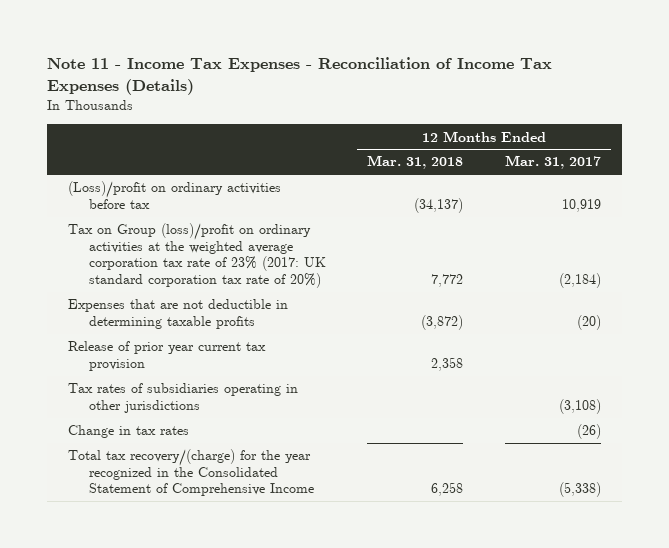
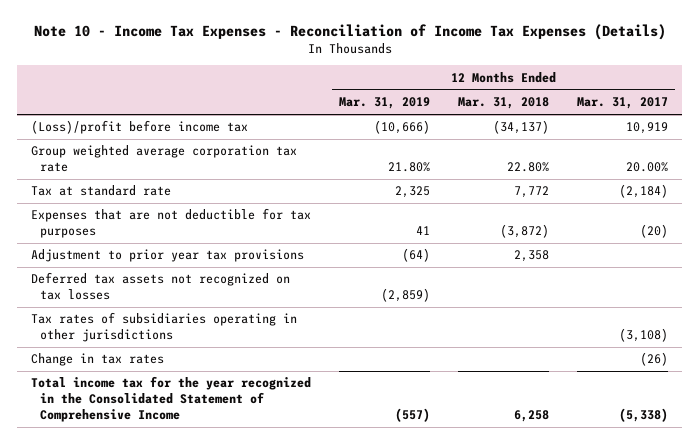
[47,57,553,96] Note 11 - Income Tax Expenses - Reconciliation of Income Tax Expenses (Details) -> [33,24,666,41] Note 10 - Income Tax Expenses - Reconciliation of Income Tax Expenses (Details)
none -> [339,97,431,110] Mar. 31, 2019
[68,181,282,209] (Loss)/profit on ordinary activities before tax -> [31,120,249,135] (Loss)/profit before income tax
none -> [31,145,298,173] Group weighted average corporation tax rate
[68,223,326,289] Tax on Group (loss)/profit on ordinary activities at the weighted average corporation tax rate of 23% (2017: UK standard corporation tax rate of 20%) -> [31,185,172,197] Tax at standard rate
[68,299,289,329] Expenses that are not deductible in determining taxable profits -> [31,208,312,239] Expenses that are not deductible for tax purposes
[68,341,267,371] Release of prior year current tax provision -> [31,249,305,263] Adjustment to prior year tax provisions
none -> [31,272,291,301] Deferred tax assets not recognized on tax losses
[68,449,314,497] Total tax recovery/(charge) for the year recognized in the Consolidated Statement of Comprehensive Income -> [31,376,312,422] Total income tax for the year recognized in the Consolidated Statement of Comprehensive Income

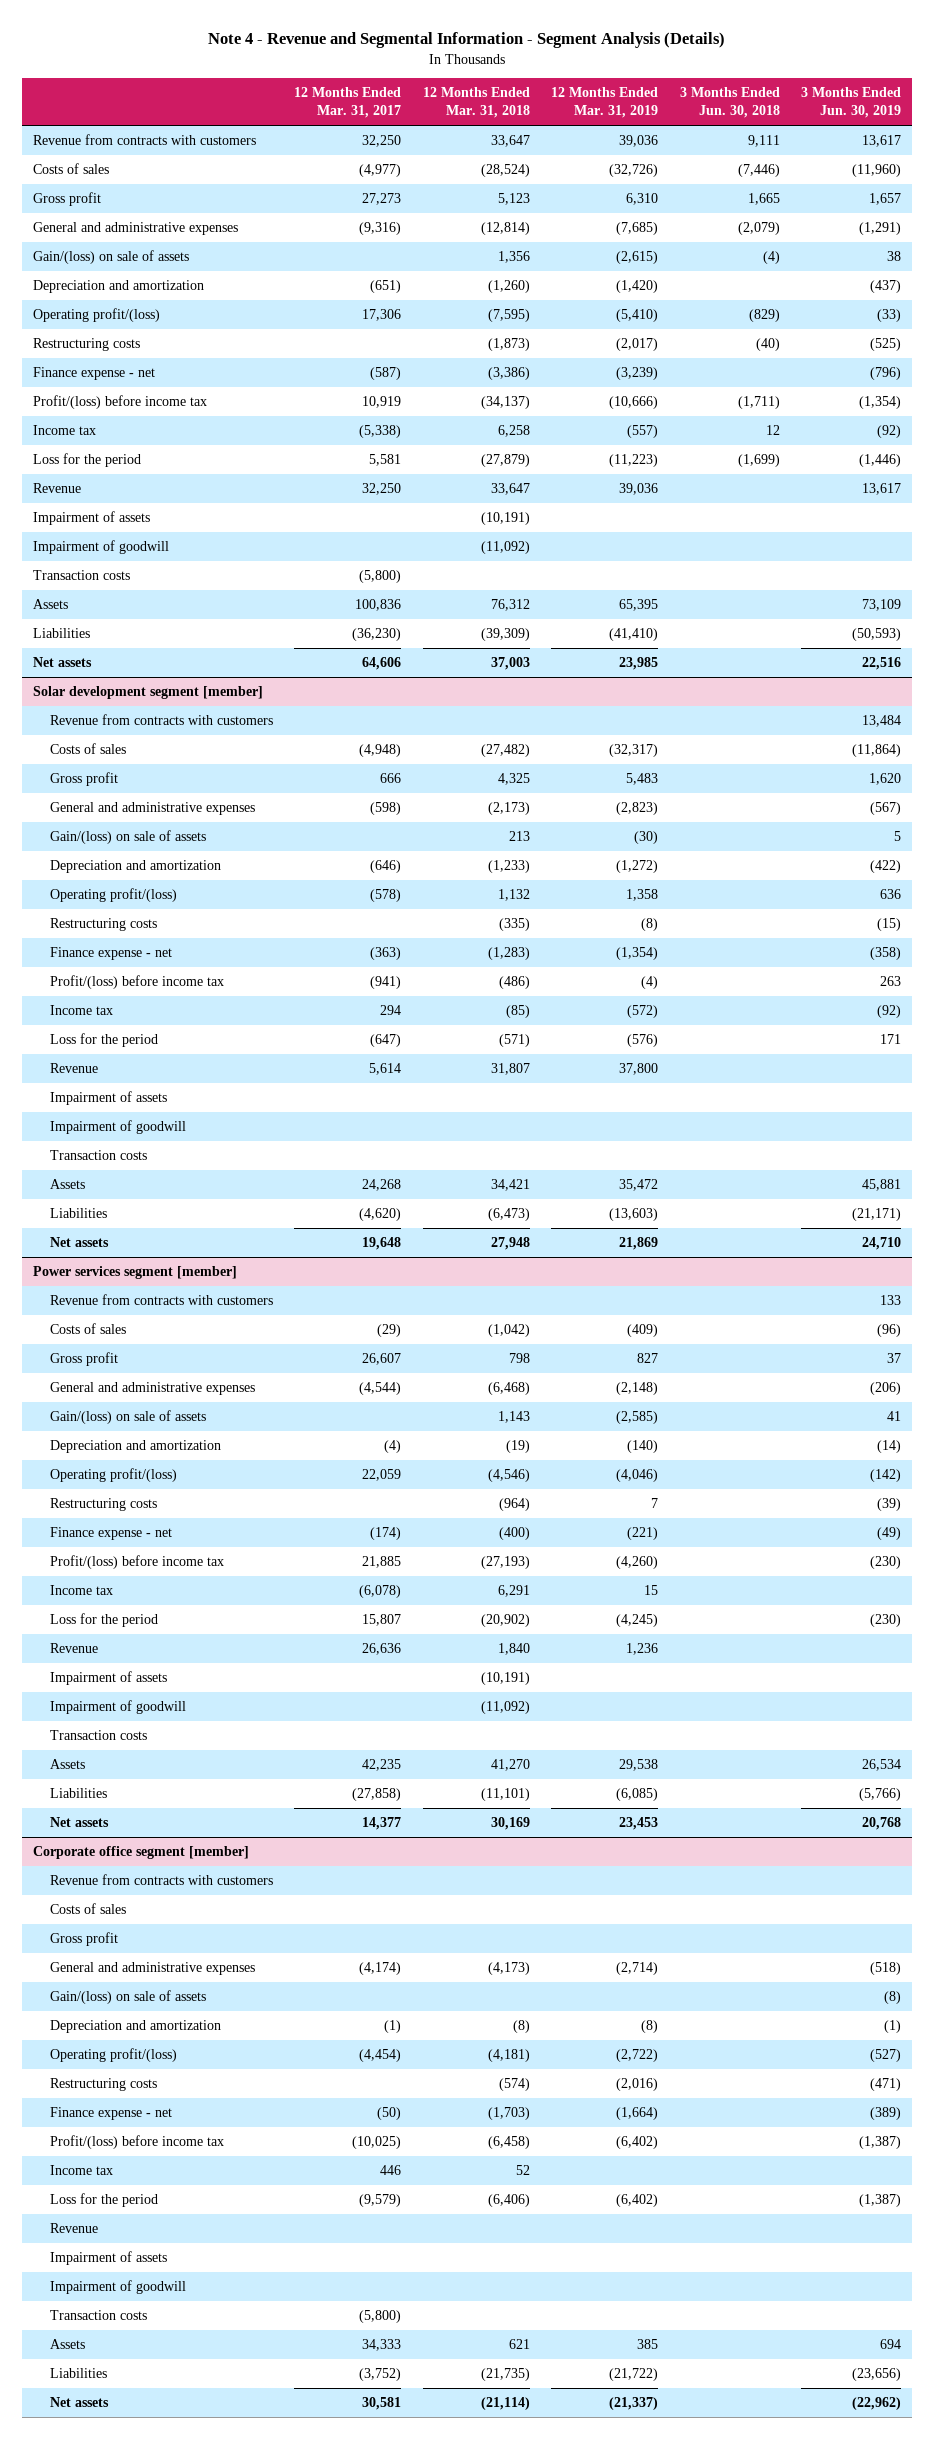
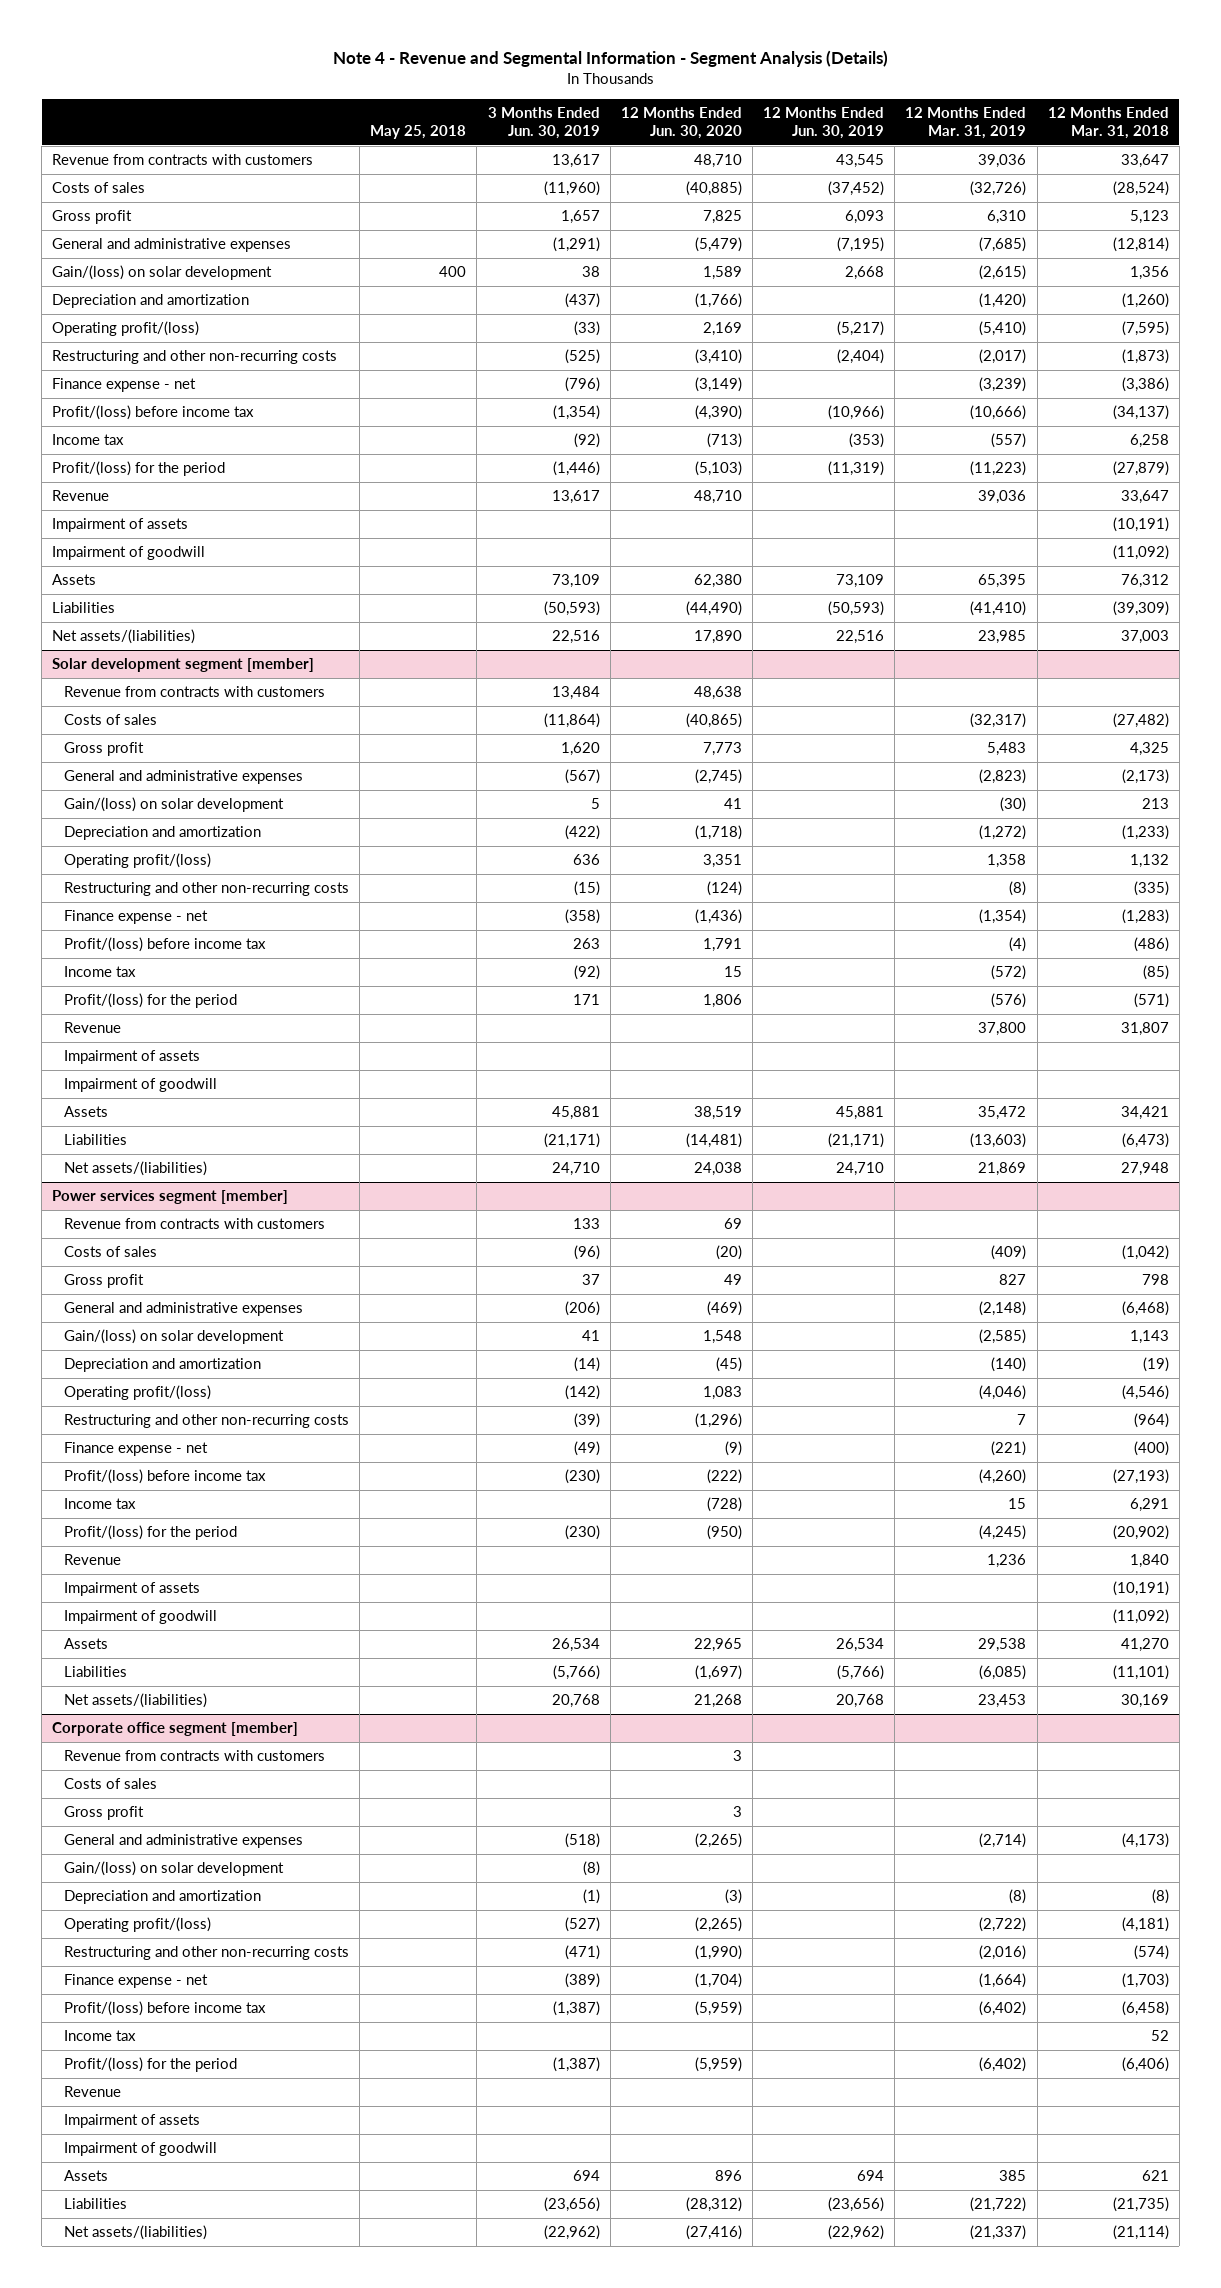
[294,87,402,119] 12 Months Ended Mar. 31, 2017 -> none
[679,87,780,119] 3 Months Ended Jun. 30, 2018 -> none
none -> [370,124,467,139] May 25, 2018
none -> [620,106,742,139] 12 Months Ended Jun. 30, 2020
none -> [763,106,885,139] 12 Months Ended Jun. 30, 2019
[33,250,190,265] Gain/(loss) on sale of assets -> [52,265,273,281] Gain/(loss) on solar development
[33,338,141,352] Restructuring costs -> [52,350,338,365] Restructuring and other non-recurring costs
[33,453,142,468] Loss for the period -> [52,461,226,477] Profit/(loss) for the period
[33,570,131,581] Transaction costs -> none
[33,657,93,668] Net assets -> [52,629,196,645] Net assets/(liabilities)
[49,830,206,845] Gain/(loss) on sale of assets -> [63,797,284,813] Gain/(loss) on solar development
[49,918,157,932] Restructuring costs -> [63,882,349,897] Restructuring and other non-recurring costs
[49,1033,158,1048] Loss for the period -> [63,993,237,1009] Profit/(loss) for the period
[49,1150,147,1161] Transaction costs -> none
[49,1237,109,1248] Net assets -> [63,1161,207,1177] Net assets/(liabilities)
[49,1410,206,1425] Gain/(loss) on sale of assets -> [63,1329,284,1345] Gain/(loss) on solar development
[49,1498,157,1512] Restructuring costs -> [63,1414,349,1429] Restructuring and other non-recurring costs
[49,1613,158,1628] Loss for the period -> [63,1525,237,1541] Profit/(loss) for the period
[49,1730,147,1741] Transaction costs -> none
[49,1817,109,1828] Net assets -> [63,1693,207,1709] Net assets/(liabilities)
[49,1990,206,2005] Gain/(loss) on sale of assets -> [63,1861,284,1877] Gain/(loss) on solar development
[49,2078,157,2092] Restructuring costs -> [63,1946,349,1961] Restructuring and other non-recurring costs
[49,2193,158,2208] Loss for the period -> [63,2057,237,2073] Profit/(loss) for the period
[49,2310,147,2321] Transaction costs -> none
[49,2397,109,2408] Net assets -> [63,2225,207,2241] Net assets/(liabilities)

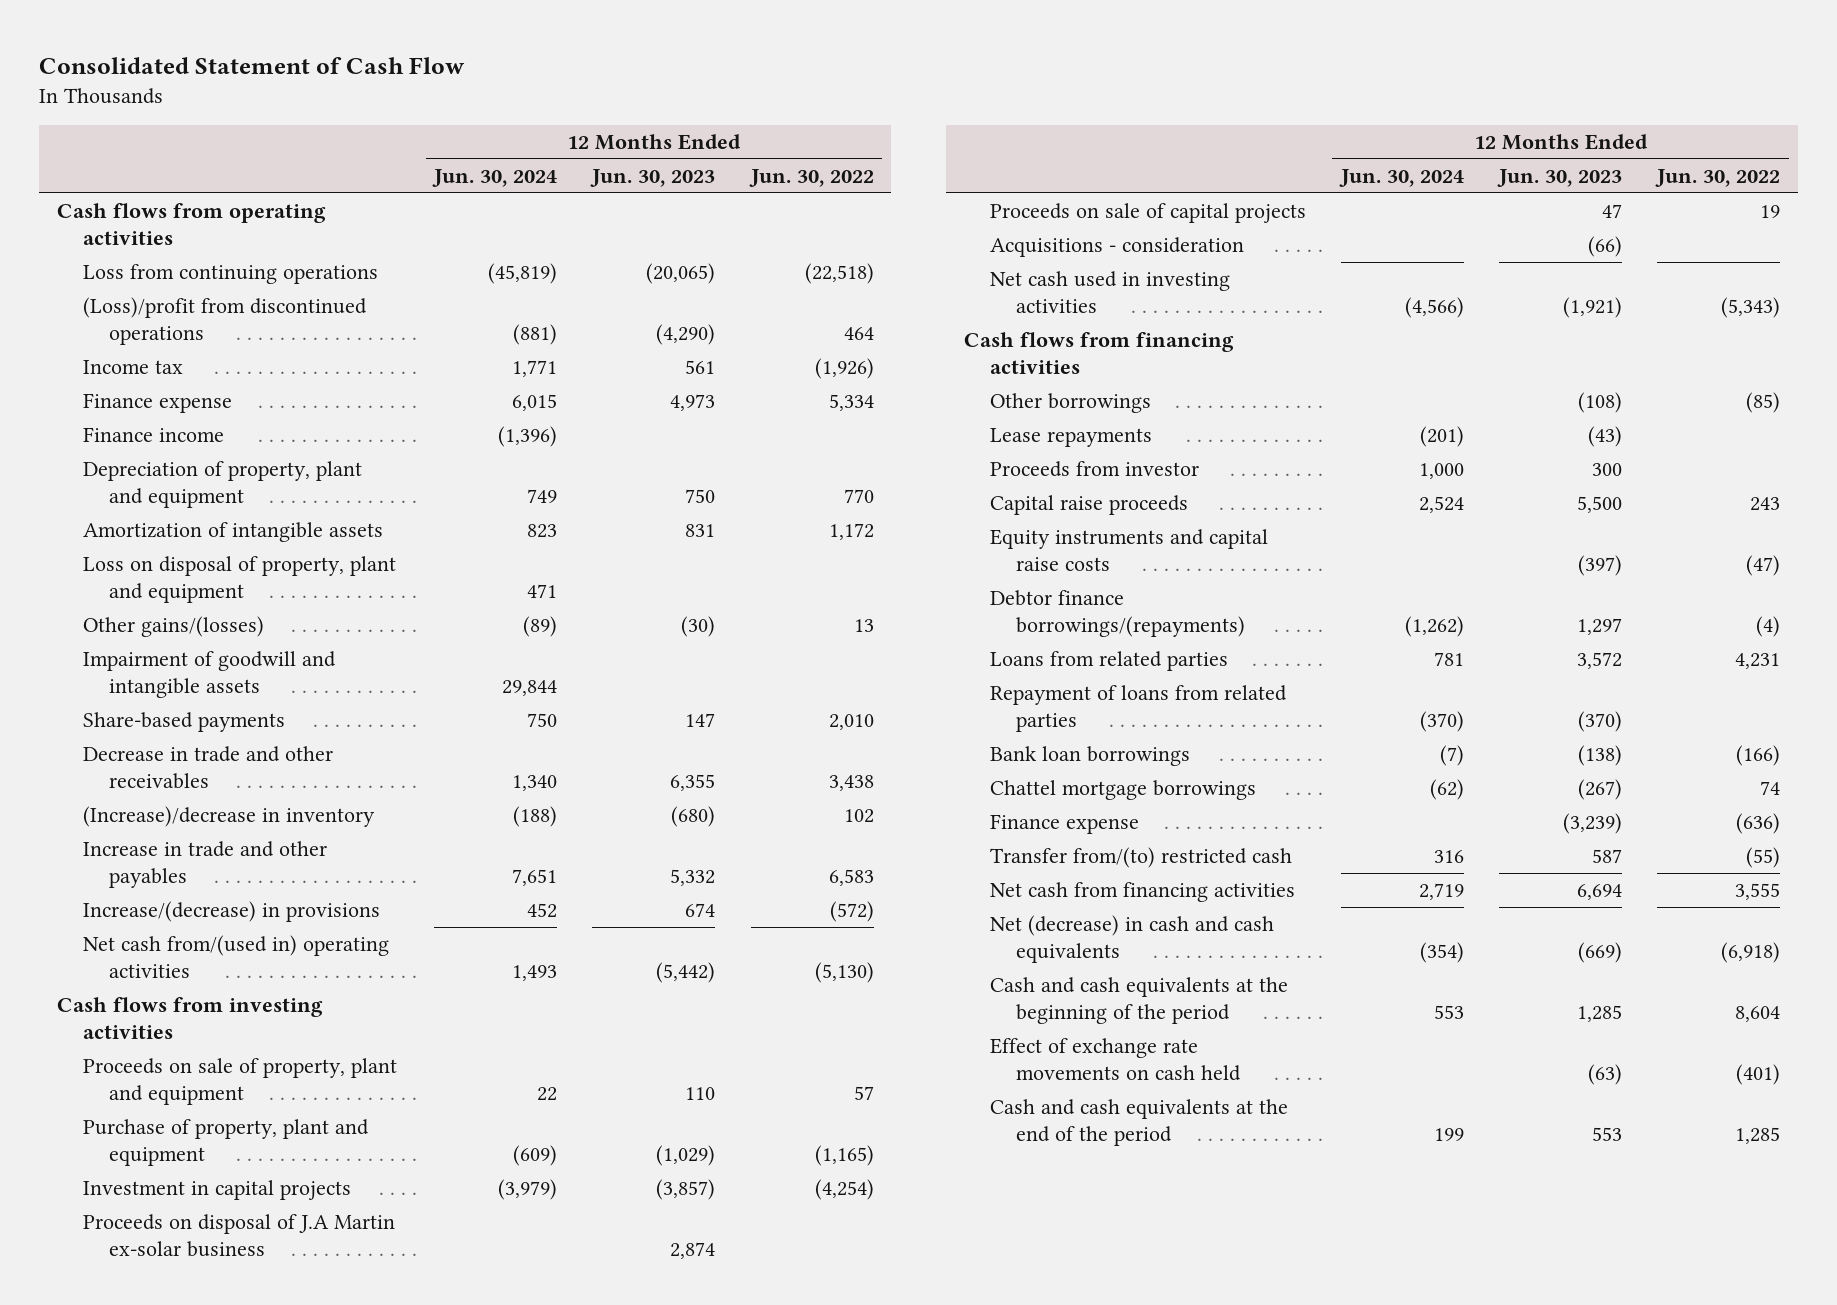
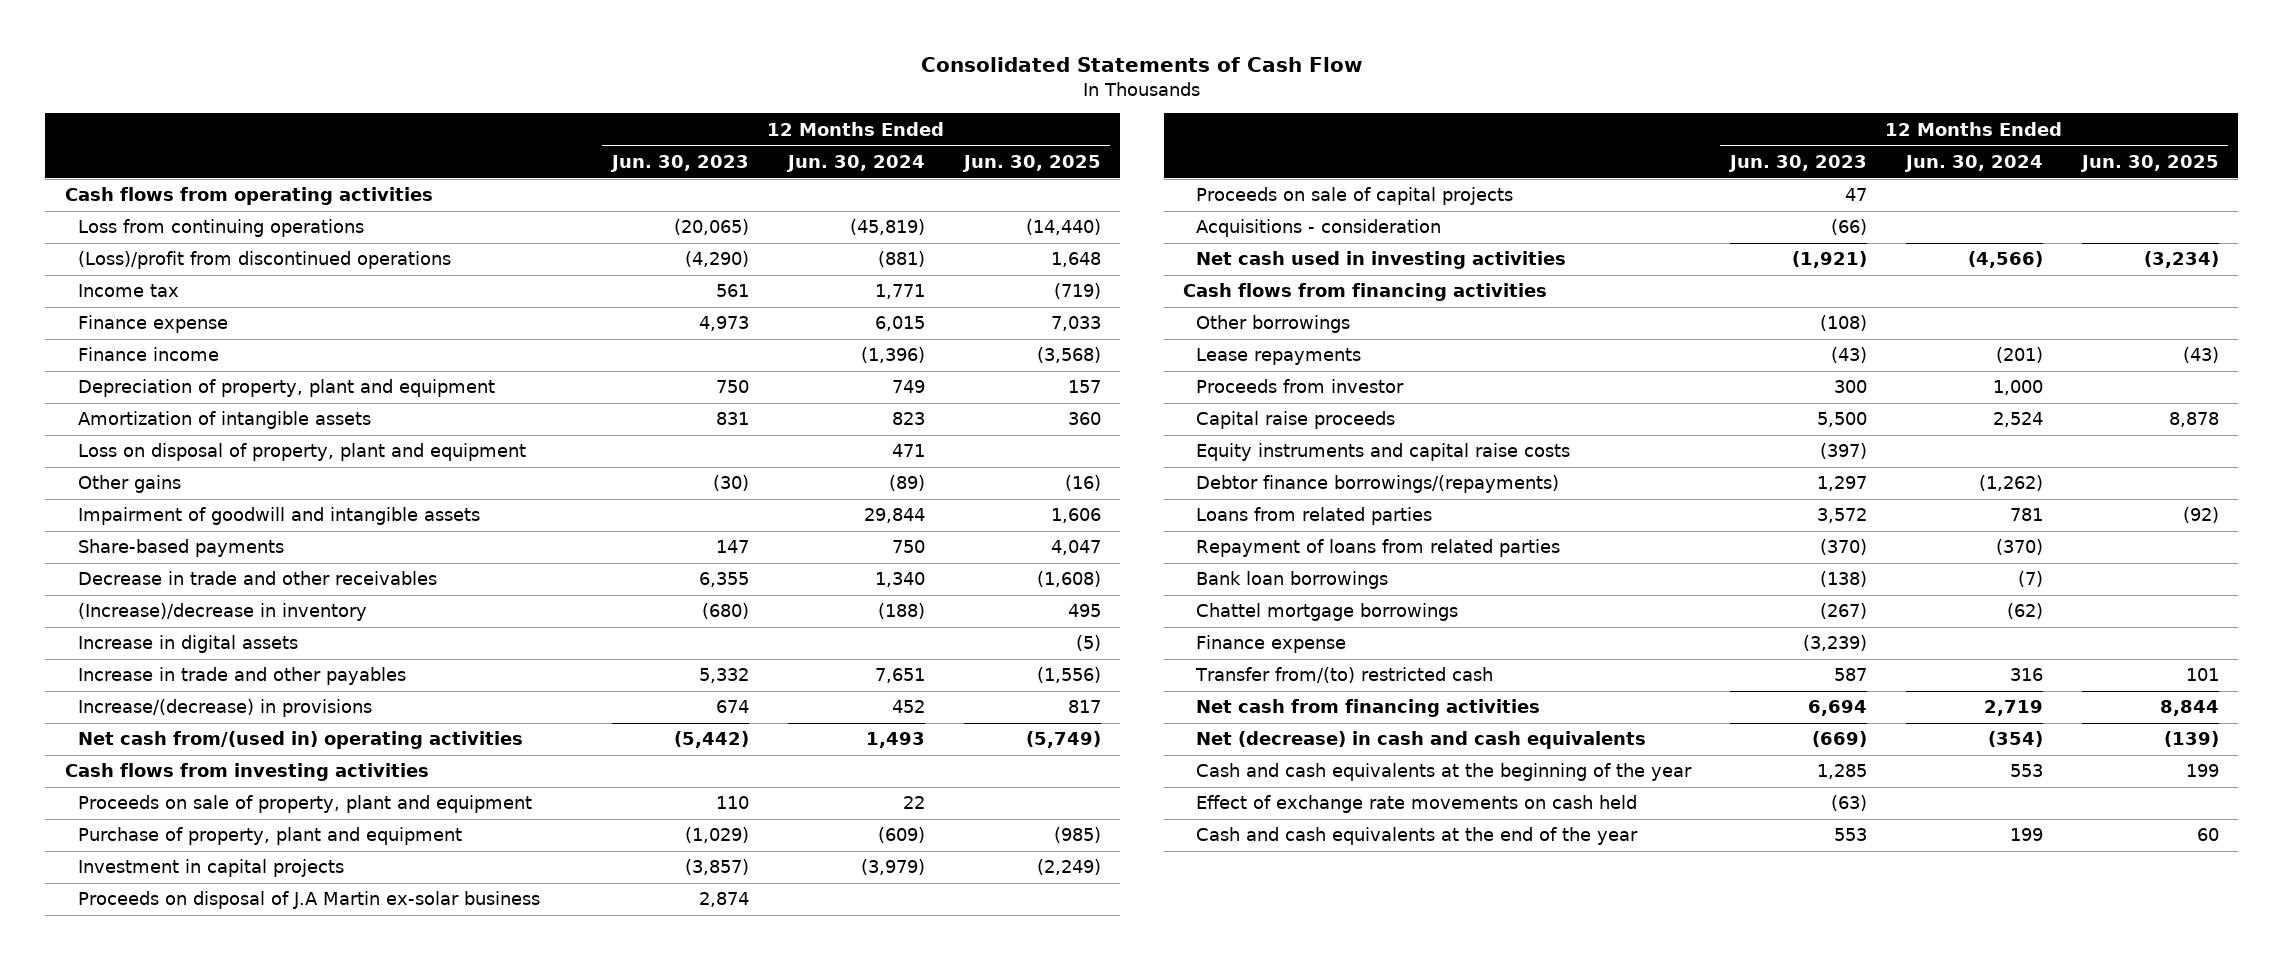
[39,56,466,74] Consolidated Statement of Cash Flow -> [920,57,1362,73] Consolidated Statements of Cash Flow
[748,168,874,187] Jun. 30, 2022 -> none
none -> [961,154,1101,172] Jun. 30, 2025
[83,616,265,638] Other gains/(losses) -> [77,475,181,494] Other gains
none -> [77,635,298,654] Increase in digital assets
[989,977,1288,1025] Cash and cash equivalents at the beginning of the period -> [1195,763,1692,782] Cash and cash equivalents at the beginning of the year
[989,1099,1288,1147] Cash and cash equivalents at the end of the period -> [1195,827,1638,846] Cash and cash equivalents at the end of the year

